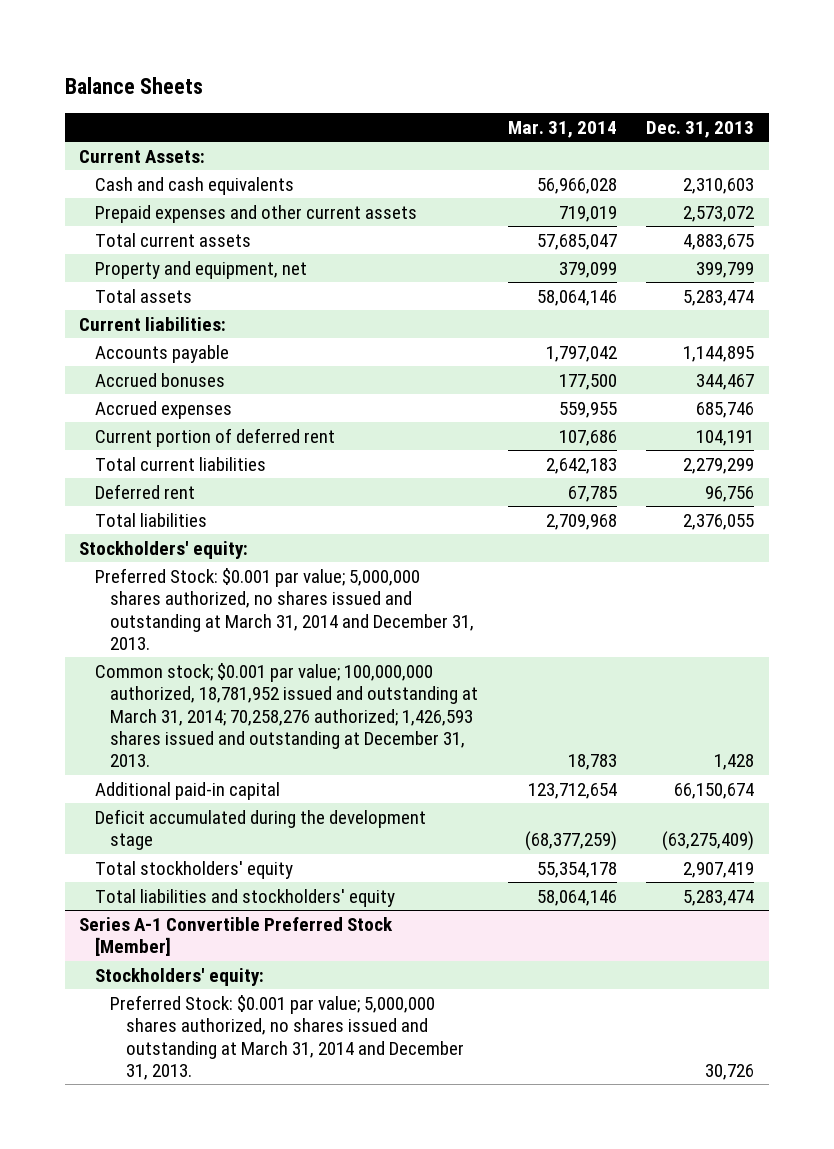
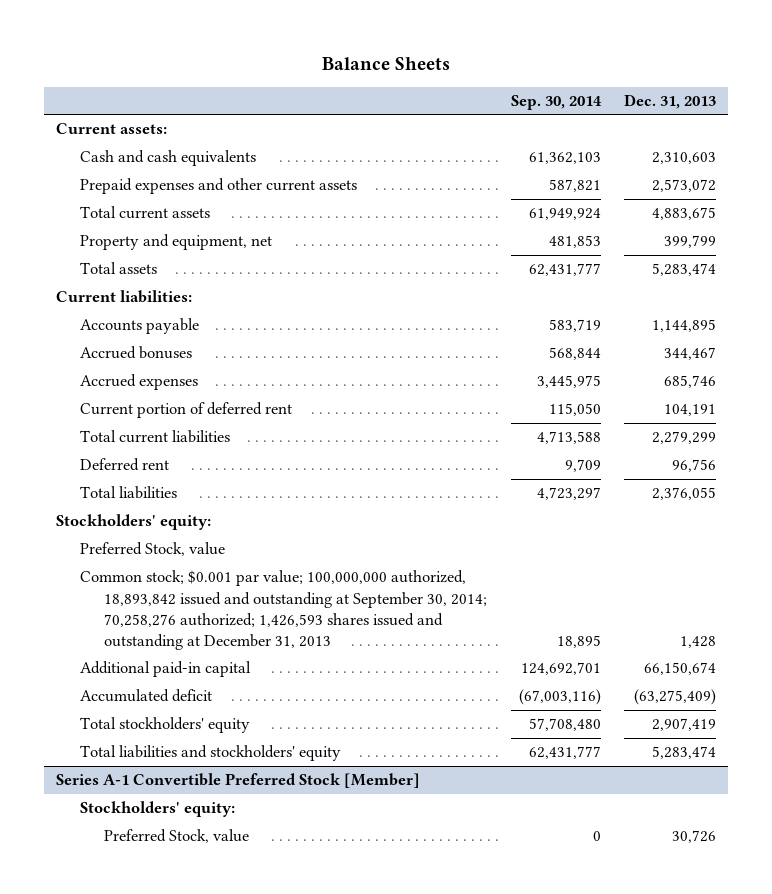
[507,120,617,138] Mar. 31, 2014 -> none
none -> [510,95,602,111] Sep. 30, 2014
[79,149,206,163] Current Assets: -> [55,123,167,135] Current assets:
[94,567,475,650] Preferred Stock: $0.001 par value; 5,000,000 shares authorized, no shares issued and outstanding at March 31, 2014 and December 31, 2013. -> [80,542,226,557] Preferred Stock, value
[94,662,479,768] Common stock; $0.001 par value; 100,000,000 authorized, 18,781,952 issued and outstanding at March 31, 2014; 70,258,276 authorized; 1,426,593 shares issued and outstanding at December 31, 2013. -> [80,570,488,651] Common stock; $0.001 par value; 100,000,000 authorized, 18,893,842 issued and outstanding at September 30, 2014; 70,258,276 authorized; 1,426,593 shares issued and outstanding at December 31, 2013
[94,808,426,851] Deficit accumulated during the development stage -> [80,689,213,703] Accumulated deficit
[110,994,464,1080] Preferred Stock: $0.001 par value; 5,000,000 shares authorized, no shares issued and outstanding at March 31, 2014 and December 31, 2013. -> [104,829,250,844] Preferred Stock, value

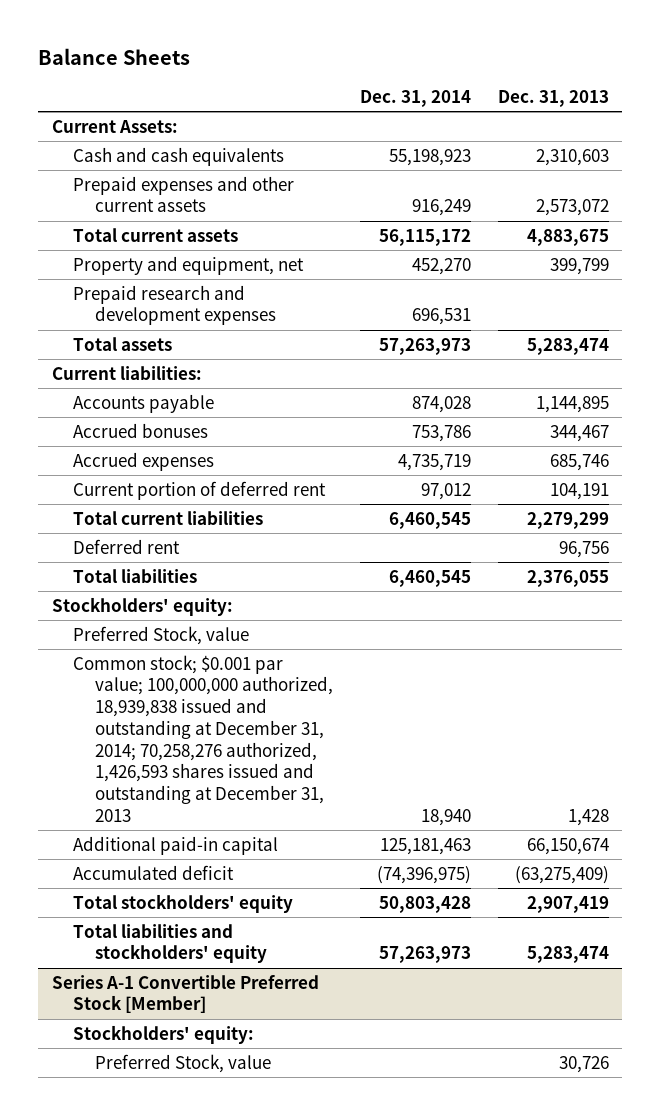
[510,95,602,111] Sep. 30, 2014 -> none
none -> [359,90,471,108] Dec. 31, 2014
[55,123,167,135] Current assets: -> [51,119,178,133] Current Assets:
none -> [73,284,276,326] Prepaid research and development expenses
[80,570,488,651] Common stock; $0.001 par value; 100,000,000 authorized, 18,893,842 issued and outstanding at September 30, 2014; 70,258,276 authorized; 1,426,593 shares issued and outstanding at December 31, 2013 -> [73,654,333,822] Common stock; $0.001 par value; 100,000,000 authorized, 18,939,838 issued and outstanding at December 31, 2014; 70,258,276 authorized, 1,426,593 shares issued and outstanding at December 31, 2013

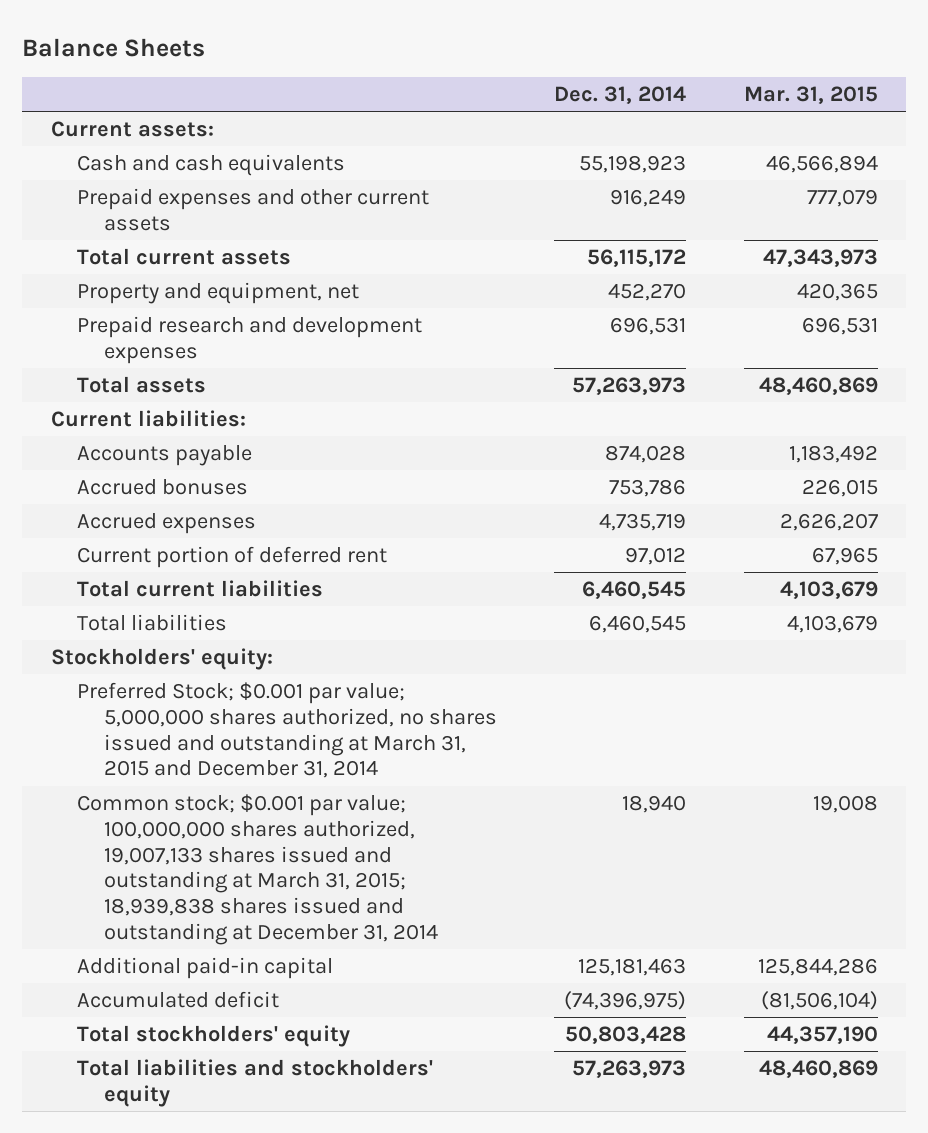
[497,90,609,108] Dec. 31, 2013 -> none
none -> [743,86,878,105] Mar. 31, 2015
[51,119,178,133] Current Assets: -> [50,120,214,137] Current assets:
[73,538,181,554] Deferred rent -> none
[73,625,250,645] Preferred Stock, value -> [77,681,497,779] Preferred Stock; $0.001 par value; 5,000,000 shares authorized, no shares issued and outstanding at March 31, 2015 and December 31, 2014
[73,654,333,822] Common stock; $0.001 par value; 100,000,000 authorized, 18,939,838 issued and outstanding at December 31, 2014; 70,258,276 authorized, 1,426,593 shares issued and outstanding at December 31, 2013 -> [77,793,438,946] Common stock; $0.001 par value; 100,000,000 shares authorized, 19,007,133 shares issued and outstanding at March 31, 2015; 18,939,838 shares issued and outstanding at December 31, 2014
[51,974,319,1014] Series A-1 Convertible Preferred Stock [Member] -> none
[73,1024,255,1044] Stockholders' equity: -> none
[94,1053,271,1073] Preferred Stock, value -> none

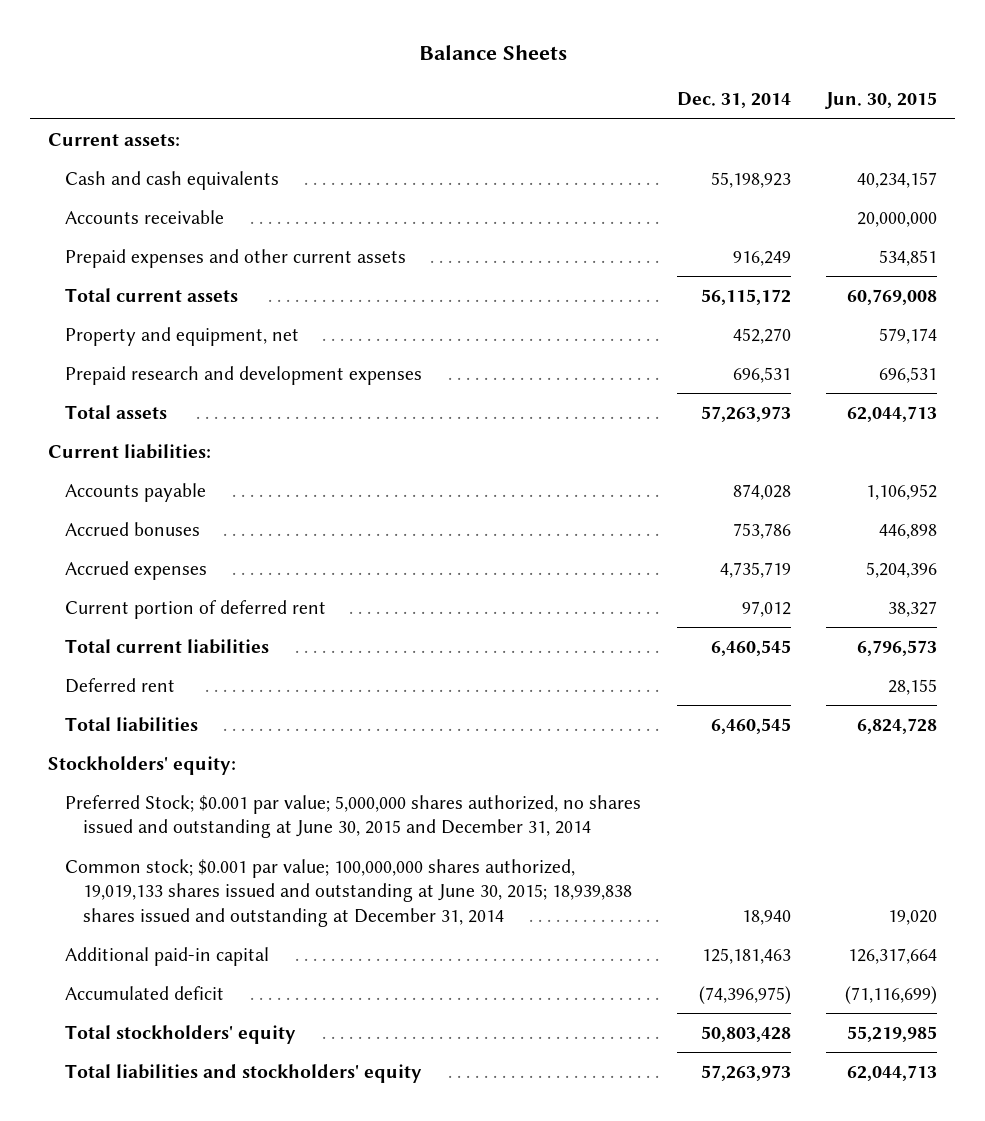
[743,86,878,105] Mar. 31, 2015 -> none
none -> [825,92,938,110] Jun. 30, 2015
none -> [65,210,225,225] Accounts receivable
none -> [65,678,176,694] Deferred rent
[77,681,497,779] Preferred Stock; $0.001 par value; 5,000,000 shares authorized, no shares issued and outstanding at March 31, 2015 and December 31, 2014 -> [65,795,642,839] Preferred Stock; $0.001 par value; 5,000,000 shares authorized, no shares issued and outstanding at June 30, 2015 and December 31, 2014
[77,793,438,946] Common stock; $0.001 par value; 100,000,000 shares authorized, 19,007,133 shares issued and outstanding at March 31, 2015; 18,939,838 shares issued and outstanding at December 31, 2014 -> [65,859,633,927] Common stock; $0.001 par value; 100,000,000 shares authorized, 19,019,133 shares issued and outstanding at June 30, 2015; 18,939,838 shares issued and outstanding at December 31, 2014

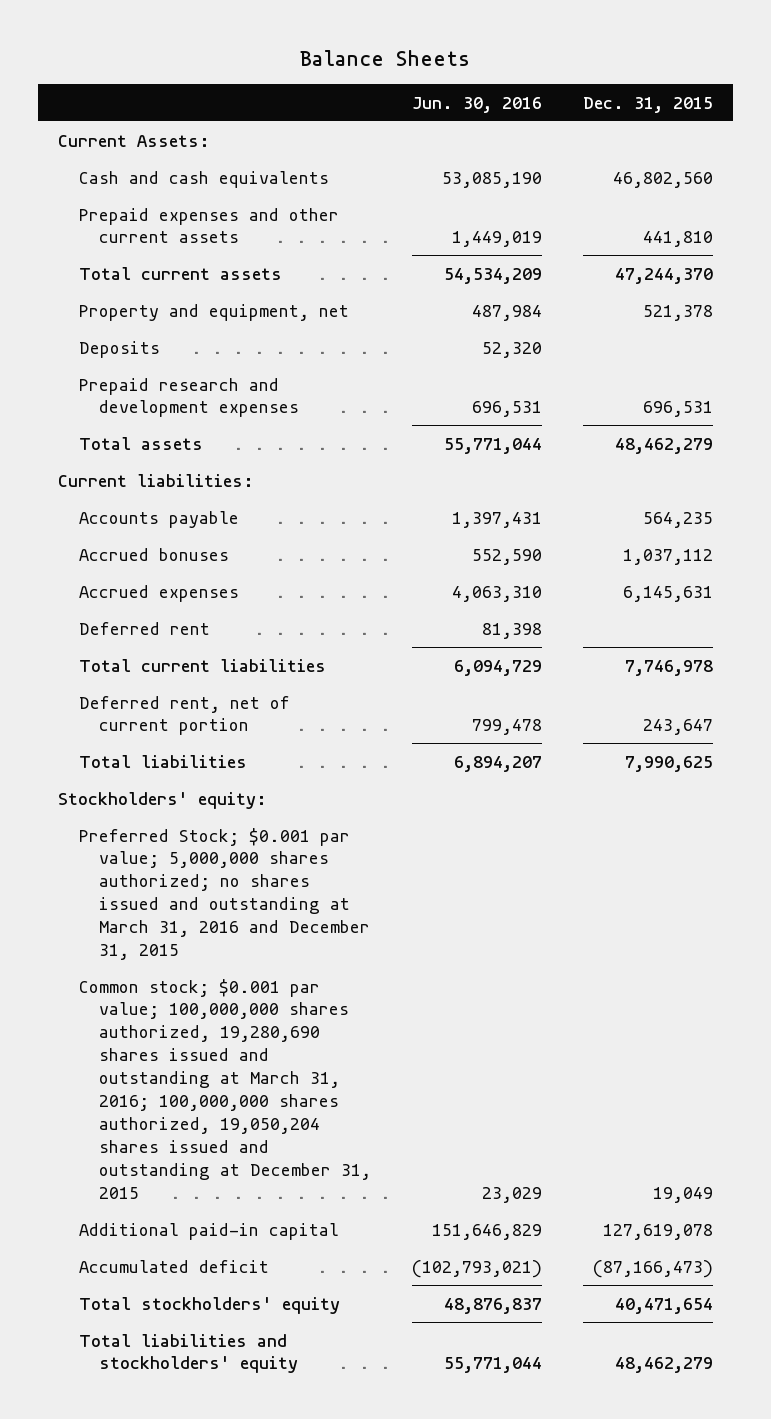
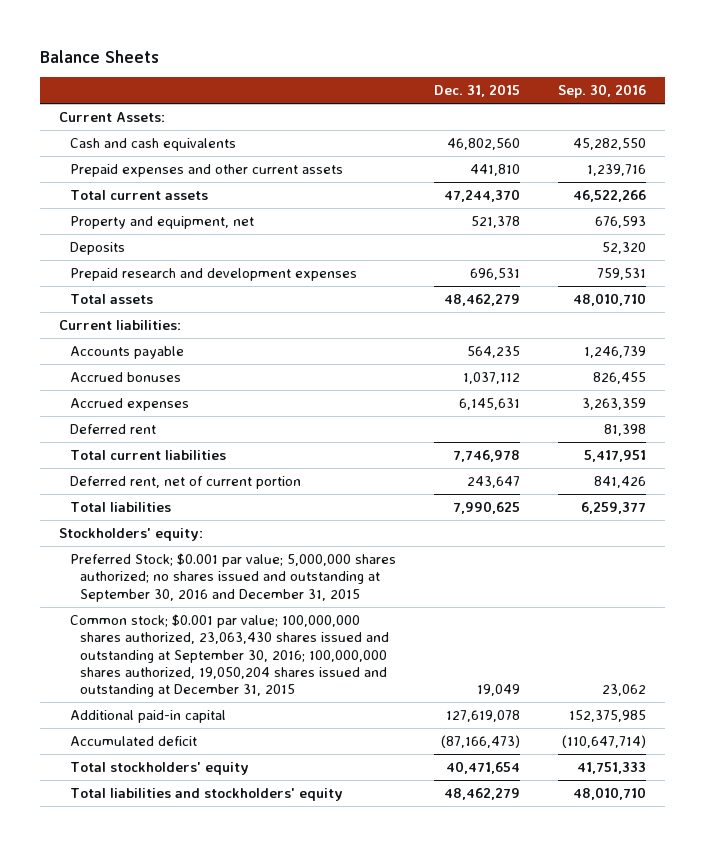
[411,96,542,113] Jun. 30, 2016 -> none
none -> [558,84,647,99] Sep. 30, 2016
[78,827,370,960] Preferred Stock; $0.001 par value; 5,000,000 shares authorized; no shares issued and outstanding at March 31, 2016 and December 31, 2015 -> [69,552,396,602] Preferred Stock; $0.001 par value; 5,000,000 shares authorized; no shares issued and outstanding at September 30, 2016 and December 31, 2015
[78,978,371,1199] Common stock; $0.001 par value; 100,000,000 shares authorized, 19,280,690 shares issued and outstanding at March 31, 2016; 100,000,000 shares authorized, 19,050,204 shares issued and outstanding at December 31, 2015 -> [69,613,390,698] Common stock; $0.001 par value; 100,000,000 shares authorized, 23,063,430 shares issued and outstanding at September 30, 2016; 100,000,000 shares authorized, 19,050,204 shares issued and outstanding at December 31, 2015

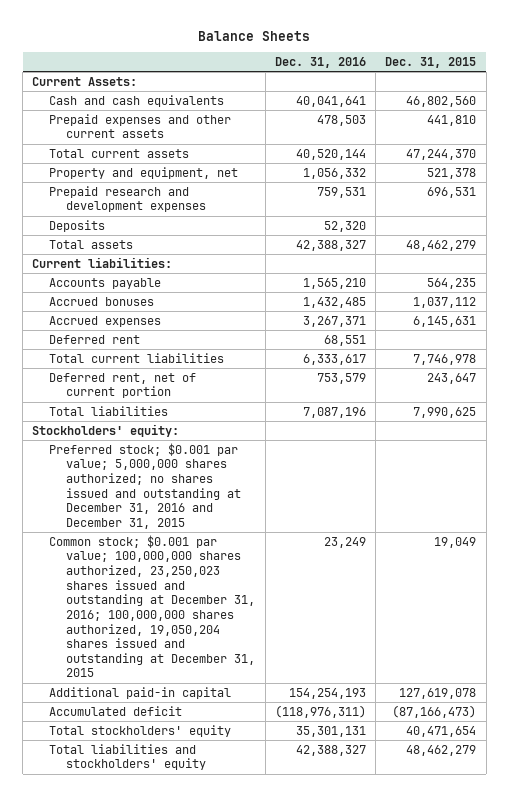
[558,84,647,99] Sep. 30, 2016 -> none
none -> [274,56,366,68] Dec. 31, 2016
[69,241,125,255] Deposits -> [49,219,106,232] Deposits
[69,552,396,602] Preferred Stock; $0.001 par value; 5,000,000 shares authorized; no shares issued and outstanding at September 30, 2016 and December 31, 2015 -> [49,442,242,529] Preferred stock; $0.001 par value; 5,000,000 shares authorized; no shares issued and outstanding at December 31, 2016 and December 31, 2015
[69,613,390,698] Common stock; $0.001 par value; 100,000,000 shares authorized, 23,063,430 shares issued and outstanding at September 30, 2016; 100,000,000 shares authorized, 19,050,204 shares issued and outstanding at December 31, 2015 -> [49,534,256,678] Common stock; $0.001 par value; 100,000,000 shares authorized, 23,250,023 shares issued and outstanding at December 31, 2016; 100,000,000 shares authorized, 19,050,204 shares issued and outstanding at December 31, 2015

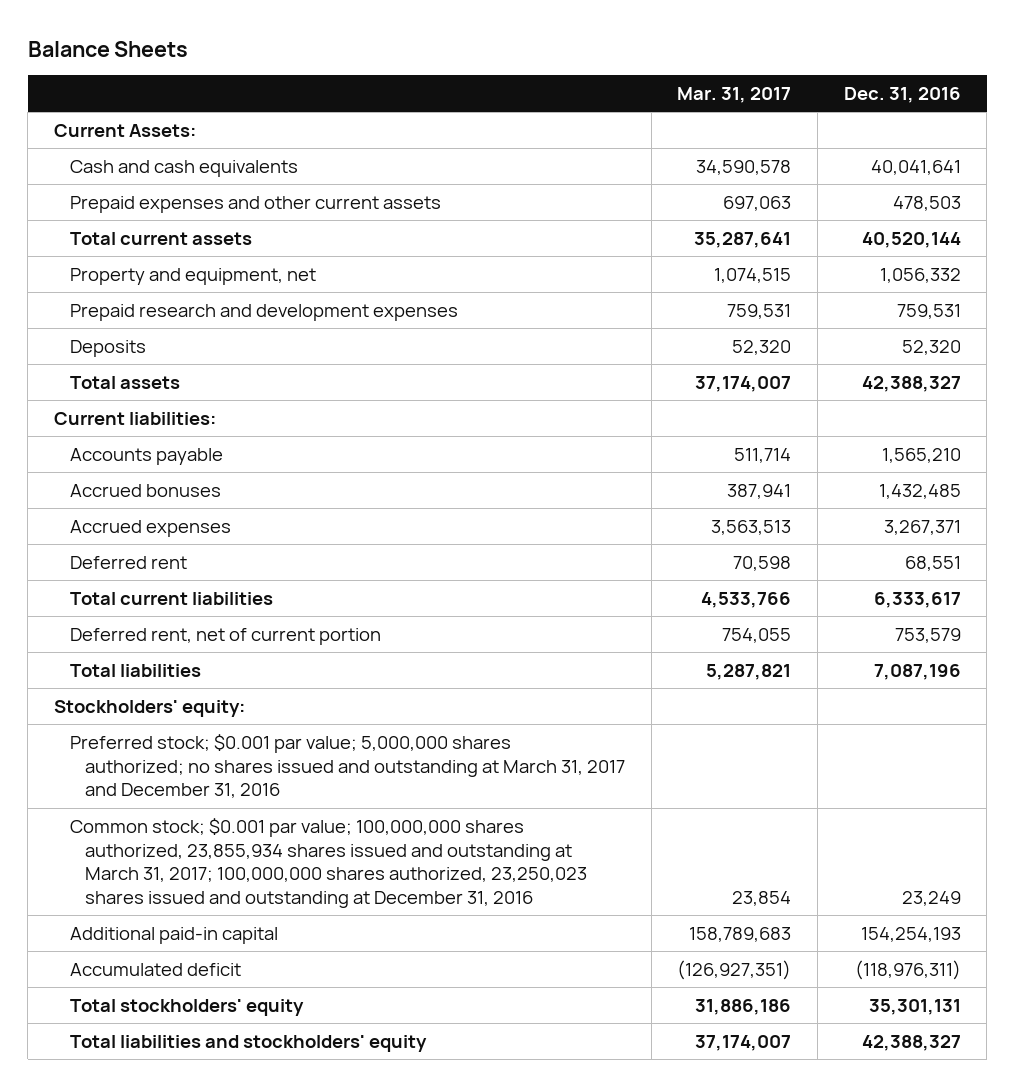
[385,56,477,68] Dec. 31, 2015 -> none
none -> [677,87,792,104] Mar. 31, 2017
[49,442,242,529] Preferred stock; $0.001 par value; 5,000,000 shares authorized; no shares issued and outstanding at December 31, 2016 and December 31, 2015 -> [69,733,625,799] Preferred stock; $0.001 par value; 5,000,000 shares authorized; no shares issued and outstanding at March 31, 2017 and December 31, 2016
[49,534,256,678] Common stock; $0.001 par value; 100,000,000 shares authorized, 23,250,023 shares issued and outstanding at December 31, 2016; 100,000,000 shares authorized, 19,050,204 shares issued and outstanding at December 31, 2015 -> [69,817,587,908] Common stock; $0.001 par value; 100,000,000 shares authorized, 23,855,934 shares issued and outstanding at March 31, 2017; 100,000,000 shares authorized, 23,250,023 shares issued and outstanding at December 31, 2016

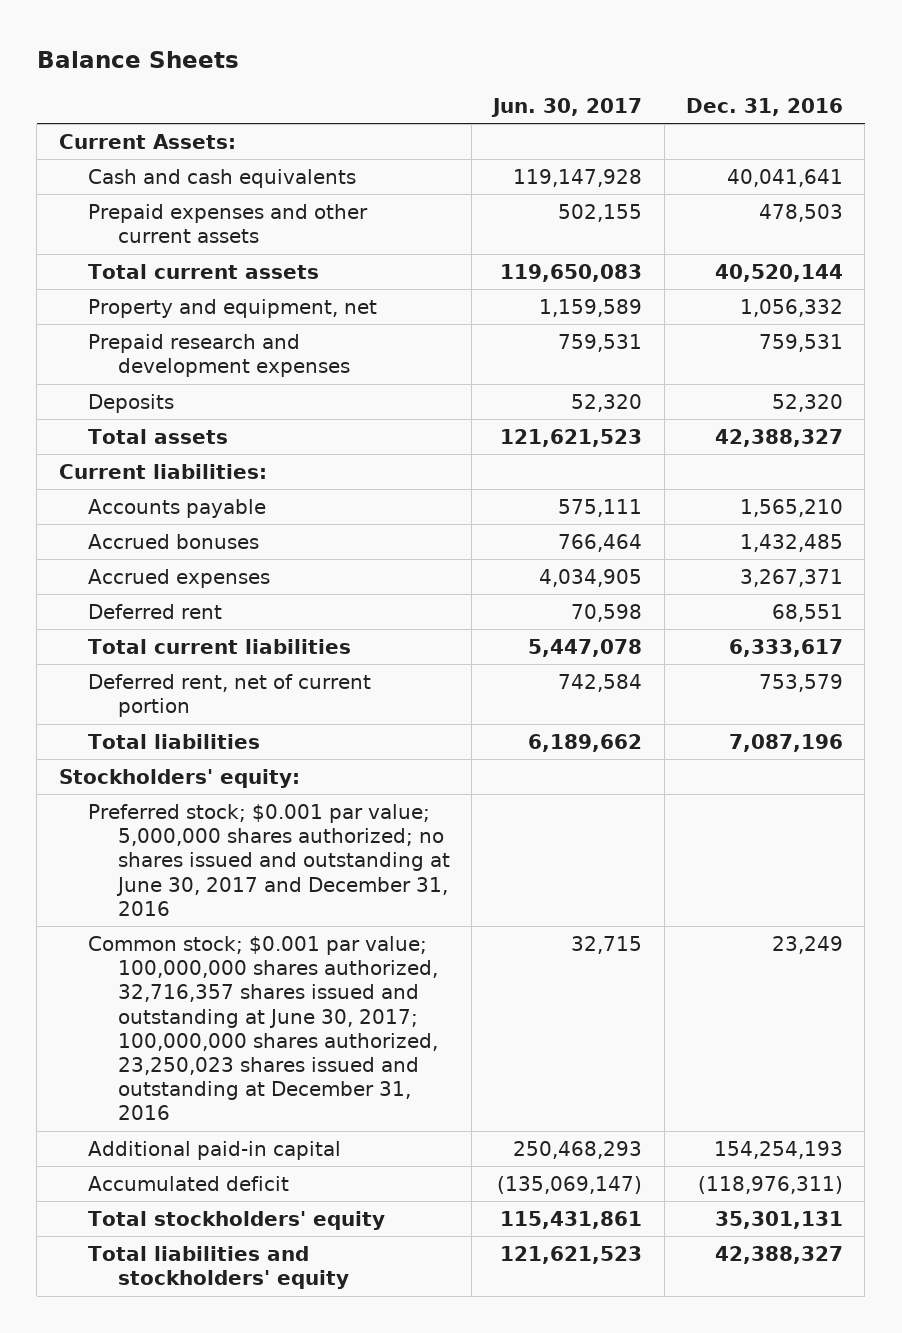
[677,87,792,104] Mar. 31, 2017 -> none
none -> [491,97,643,117] Jun. 30, 2017
[69,733,625,799] Preferred stock; $0.001 par value; 5,000,000 shares authorized; no shares issued and outstanding at March 31, 2017 and December 31, 2016 -> [88,803,450,916] Preferred stock; $0.001 par value; 5,000,000 shares authorized; no shares issued and outstanding at June 30, 2017 and December 31, 2016
[69,817,587,908] Common stock; $0.001 par value; 100,000,000 shares authorized, 23,855,934 shares issued and outstanding at March 31, 2017; 100,000,000 shares authorized, 23,250,023 shares issued and outstanding at December 31, 2016 -> [88,935,438,1121] Common stock; $0.001 par value; 100,000,000 shares authorized, 32,716,357 shares issued and outstanding at June 30, 2017; 100,000,000 shares authorized, 23,250,023 shares issued and outstanding at December 31, 2016

